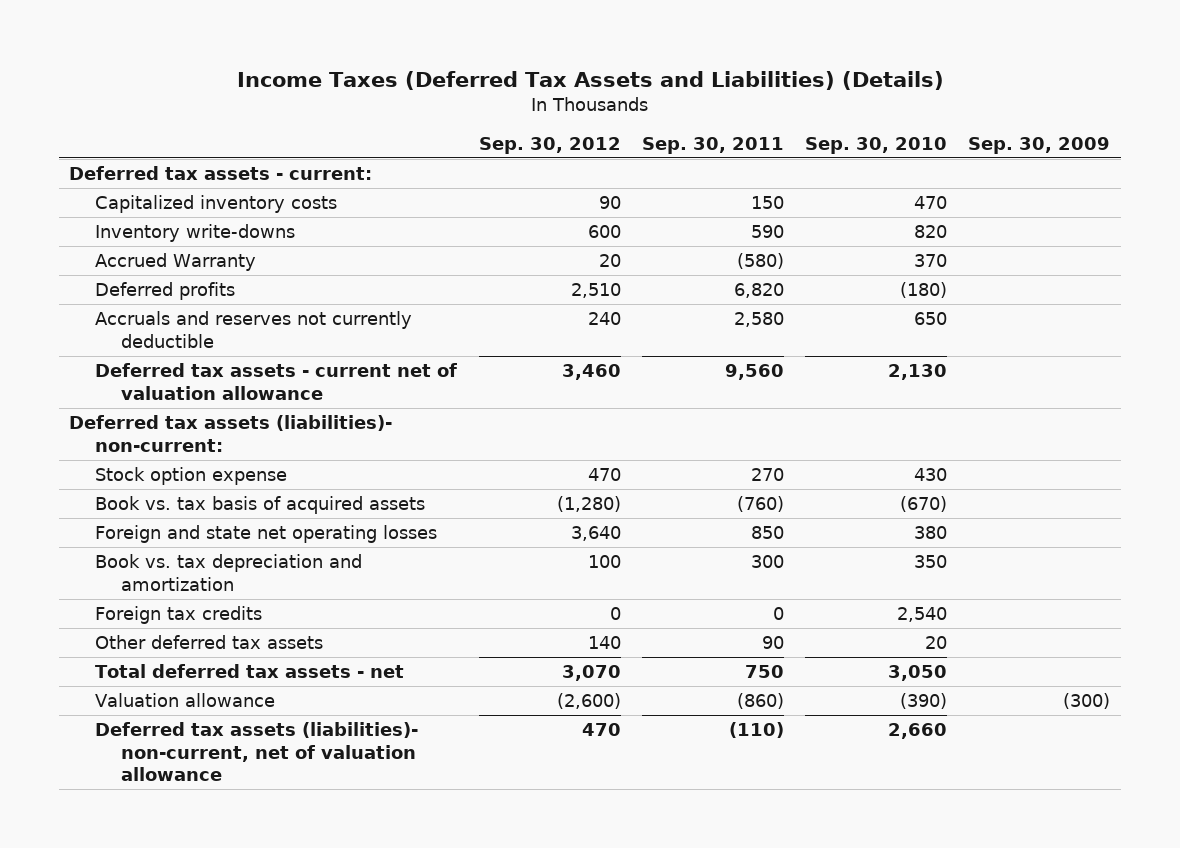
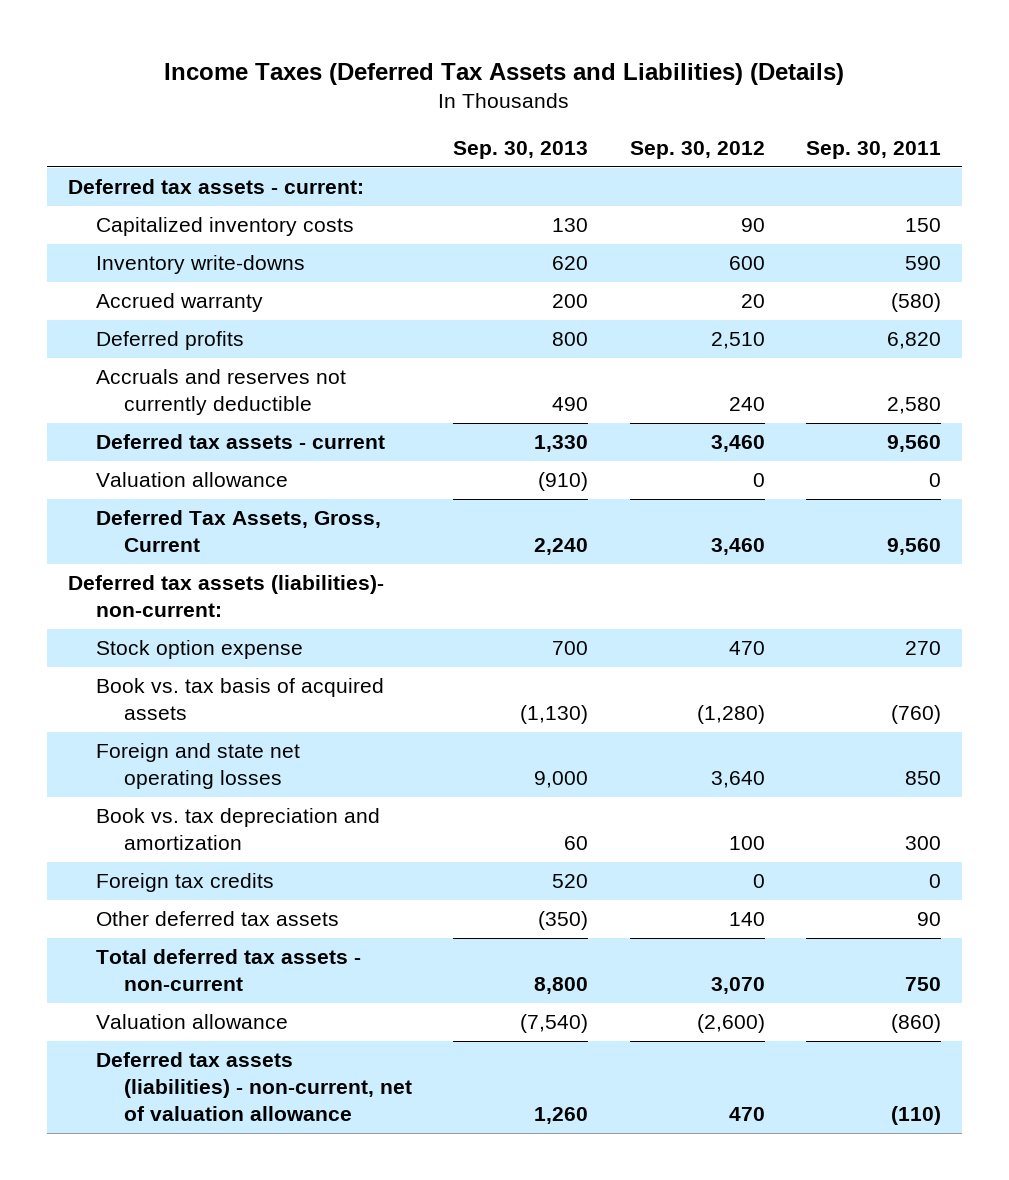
[804,136,947,154] Sep. 30, 2010 -> none
[968,136,1111,154] Sep. 30, 2009 -> none
none -> [453,141,589,160] Sep. 30, 2013
[95,252,257,271] Accrued Warranty -> [96,293,264,313] Accrued warranty
[95,362,458,400] Deferred tax assets - current net of valuation allowance -> [96,434,386,450] Deferred tax assets - current
none -> [96,472,289,488] Valuation allowance
none -> [96,510,382,553] Deferred Tax Assets, Gross, Current
[95,663,405,678] Total deferred tax assets - net -> [96,949,362,992] Total deferred tax assets - non-current
[95,721,419,782] Deferred tax assets (liabilities)- non-current, net of valuation allowance -> [96,1052,413,1122] Deferred tax assets (liabilities) - non-current, net of valuation allowance

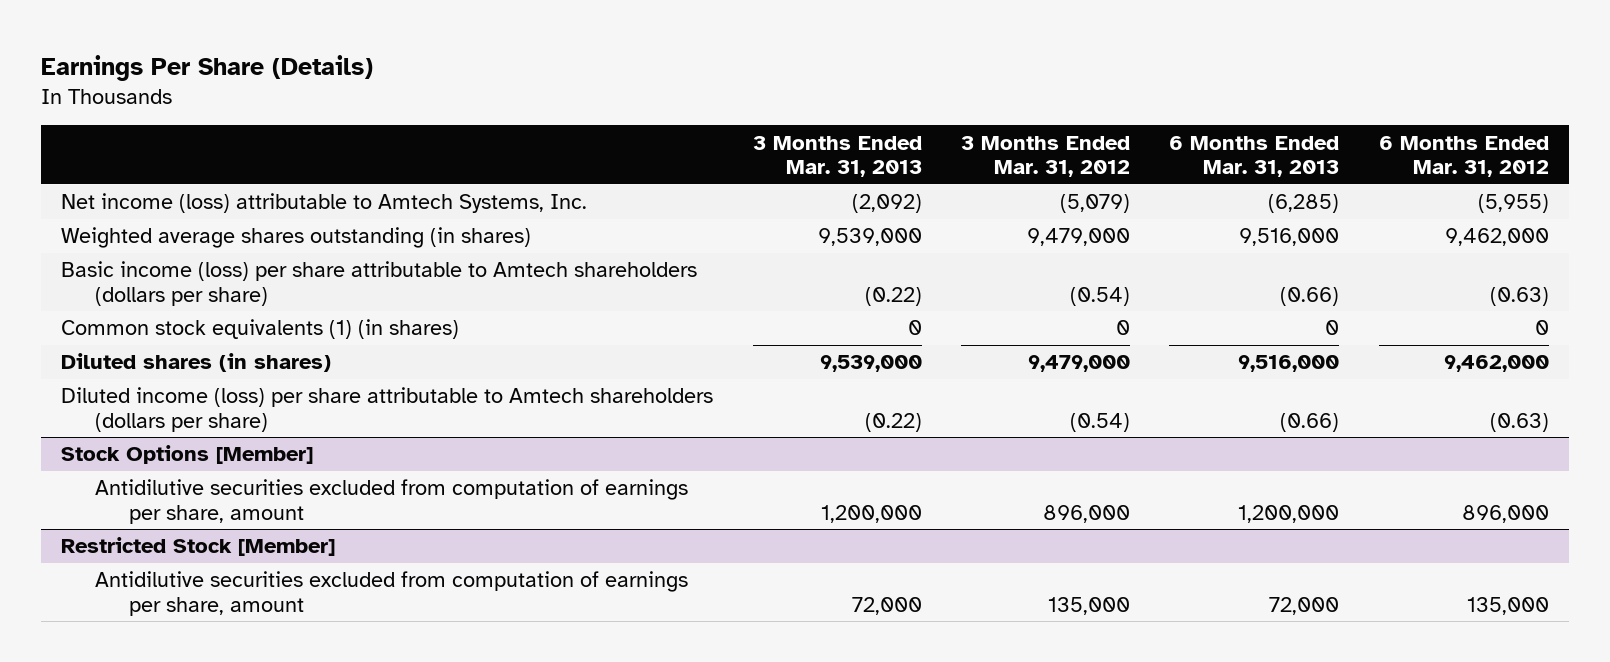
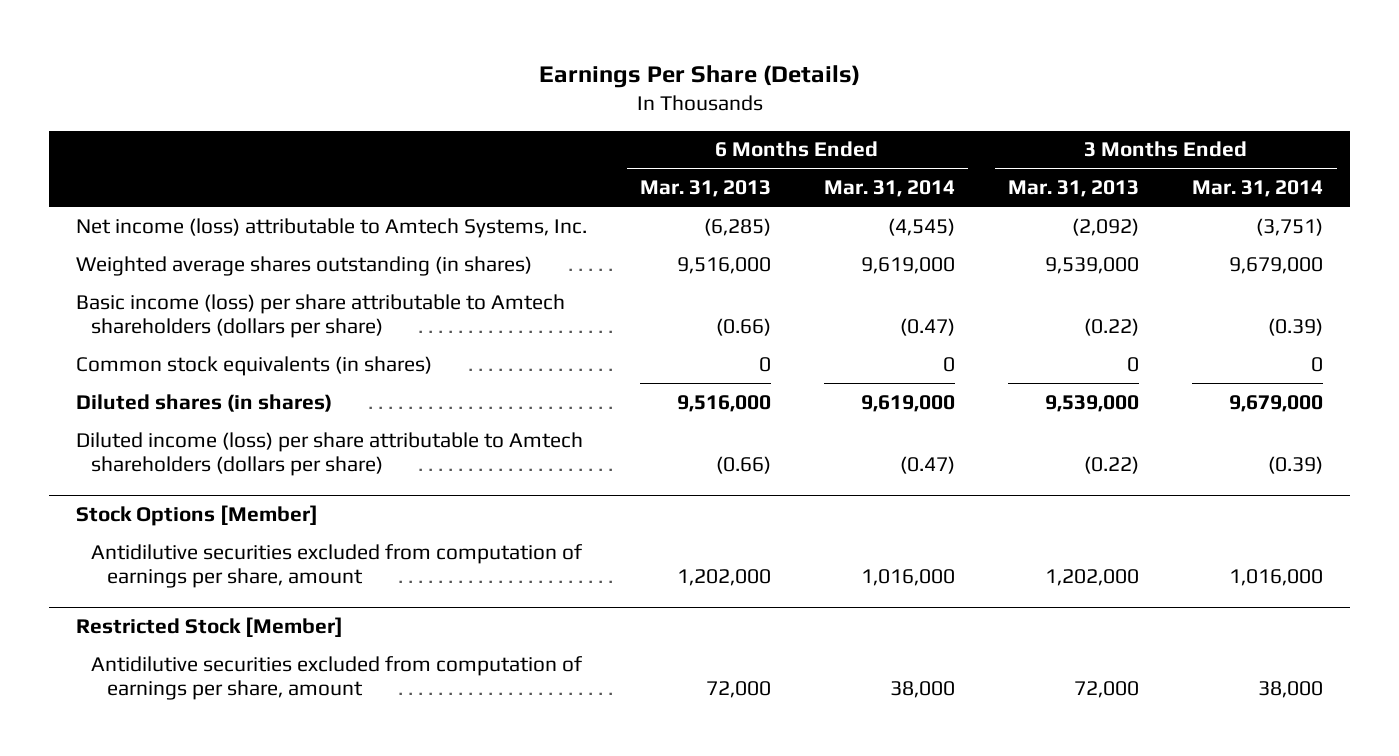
[961,135,1131,178] 3 Months Ended Mar. 31, 2012 -> none
[1378,135,1549,178] 6 Months Ended Mar. 31, 2012 -> none
none -> [824,180,956,198] Mar. 31, 2014
none -> [1192,180,1324,198] Mar. 31, 2014
[61,319,460,340] Common stock equivalents (1) (in shares) -> [75,355,432,376] Common stock equivalents (in shares)
[820,504,922,523] 1,200,000 -> [1045,568,1140,586] 1,202,000
[1238,504,1340,523] 1,200,000 -> [676,568,771,586] 1,202,000

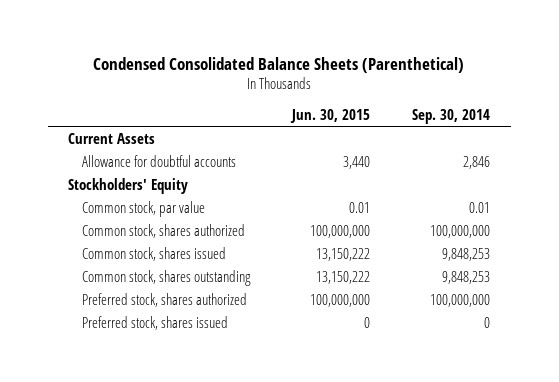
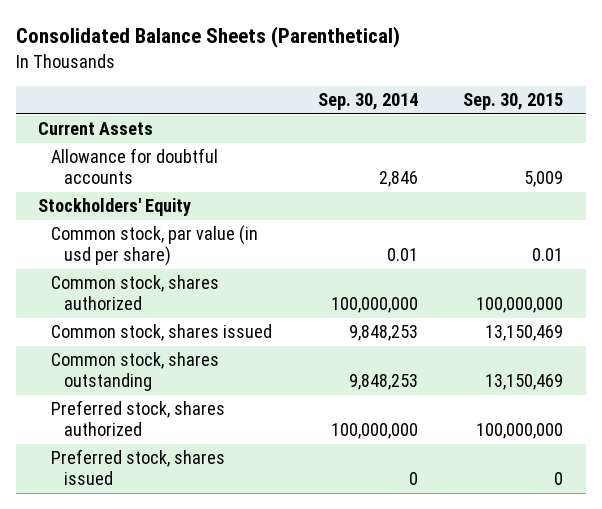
[93,56,465,73] Condensed Consolidated Balance Sheets (Parenthetical) -> [15,26,400,49] Consolidated Balance Sheets (Parenthetical)
[290,109,371,124] Jun. 30, 2015 -> none
none -> [463,92,564,110] Sep. 30, 2015
[82,200,206,217] Common stock, par value -> [51,225,259,267] Common stock, par value (in usd per share)

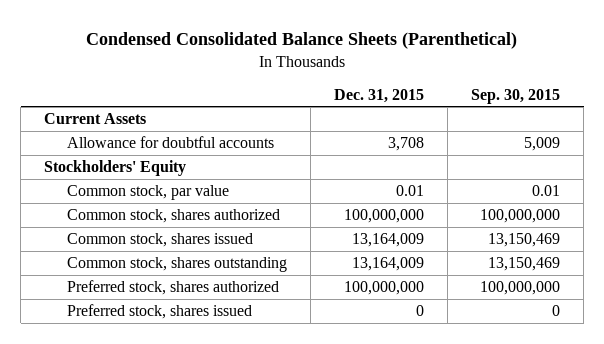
[15,26,400,49] Consolidated Balance Sheets (Parenthetical) -> [86,32,518,50] Condensed Consolidated Balance Sheets (Parenthetical)
[317,92,418,110] Sep. 30, 2014 -> none
none -> [333,88,424,103] Dec. 31, 2015
[51,225,259,267] Common stock, par value (in usd per share) -> [66,184,229,200] Common stock, par value

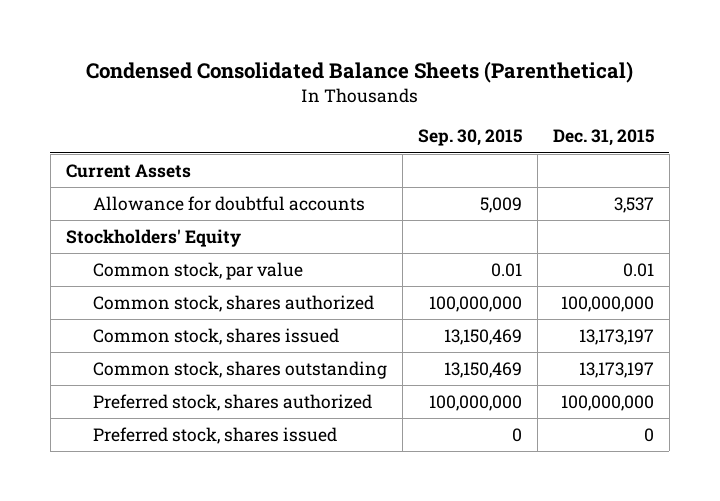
[387,136,424,151] 3,708 -> [614,197,655,214] 3,537
[351,232,424,247] 13,164,009 -> [579,329,655,346] 13,173,197
[351,256,424,271] 13,164,009 -> [579,362,655,379] 13,173,197

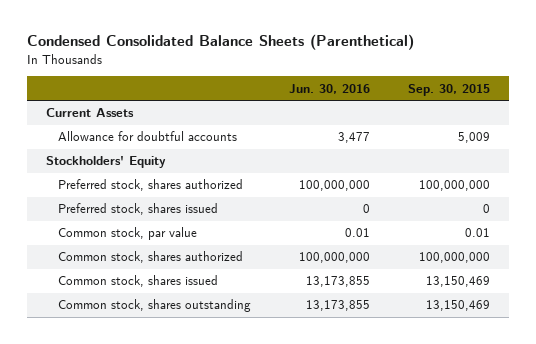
[553,129,655,147] Dec. 31, 2015 -> none
none -> [289,83,371,94] Jun. 30, 2016
[93,394,373,412] Preferred stock, shares authorized -> [58,179,244,192] Preferred stock, shares authorized
[93,427,338,445] Preferred stock, shares issued -> [58,203,219,216] Preferred stock, shares issued

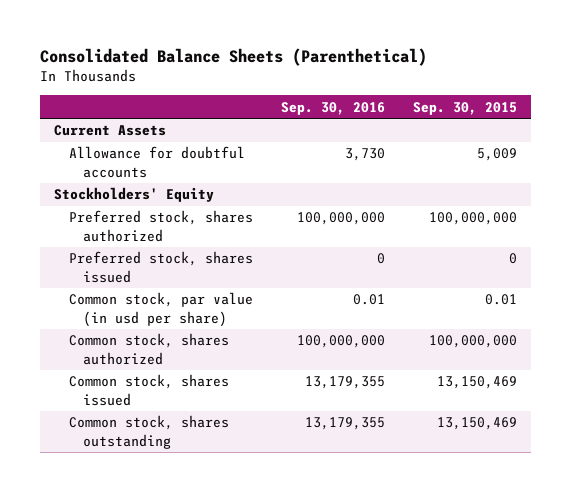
[26,34,414,51] Condensed Consolidated Balance Sheets (Parenthetical) -> [39,47,427,66] Consolidated Balance Sheets (Parenthetical)
[289,83,371,94] Jun. 30, 2016 -> none
none -> [280,101,385,115] Sep. 30, 2016
[58,227,198,241] Common stock, par value -> [68,292,253,327] Common stock, par value (in usd per share)

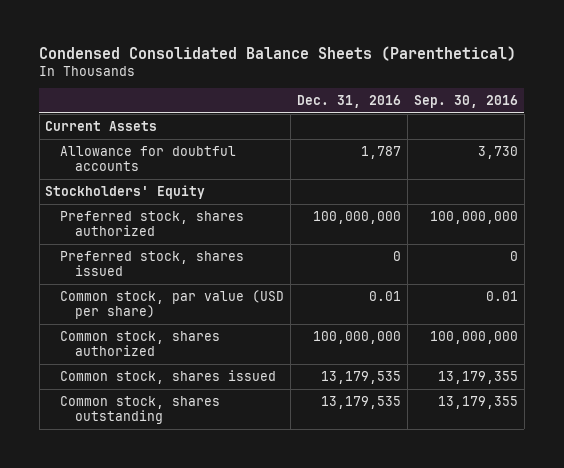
[39,47,427,66] Consolidated Balance Sheets (Parenthetical) -> [39,45,517,61] Condensed Consolidated Balance Sheets (Parenthetical)
[413,101,518,115] Sep. 30, 2015 -> none
none -> [297,95,402,109] Dec. 31, 2016
[68,292,253,327] Common stock, par value (in usd per share) -> [60,289,285,320] Common stock, par value (USD per share)

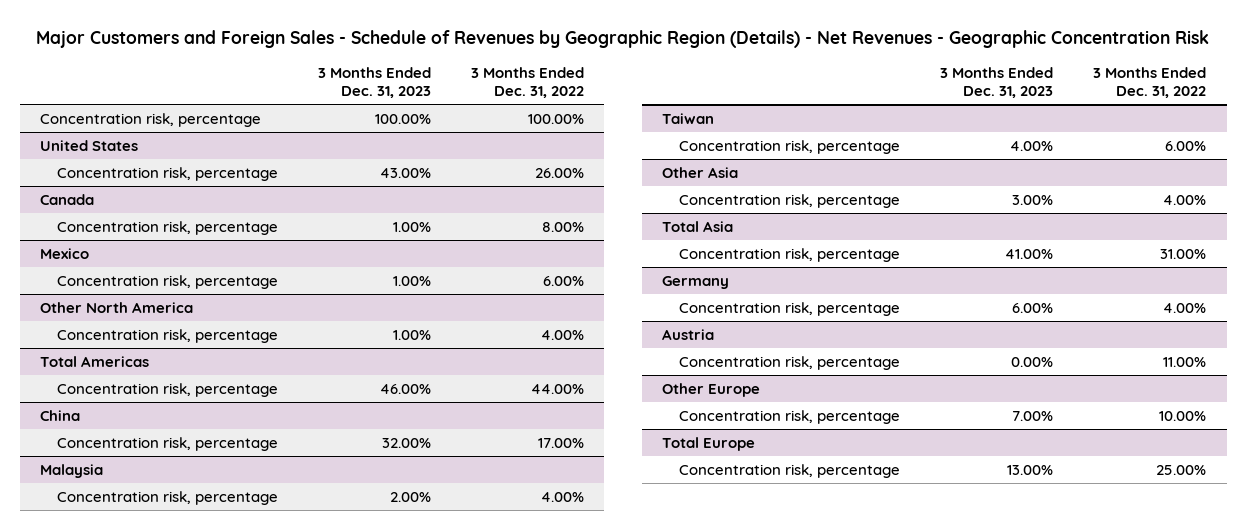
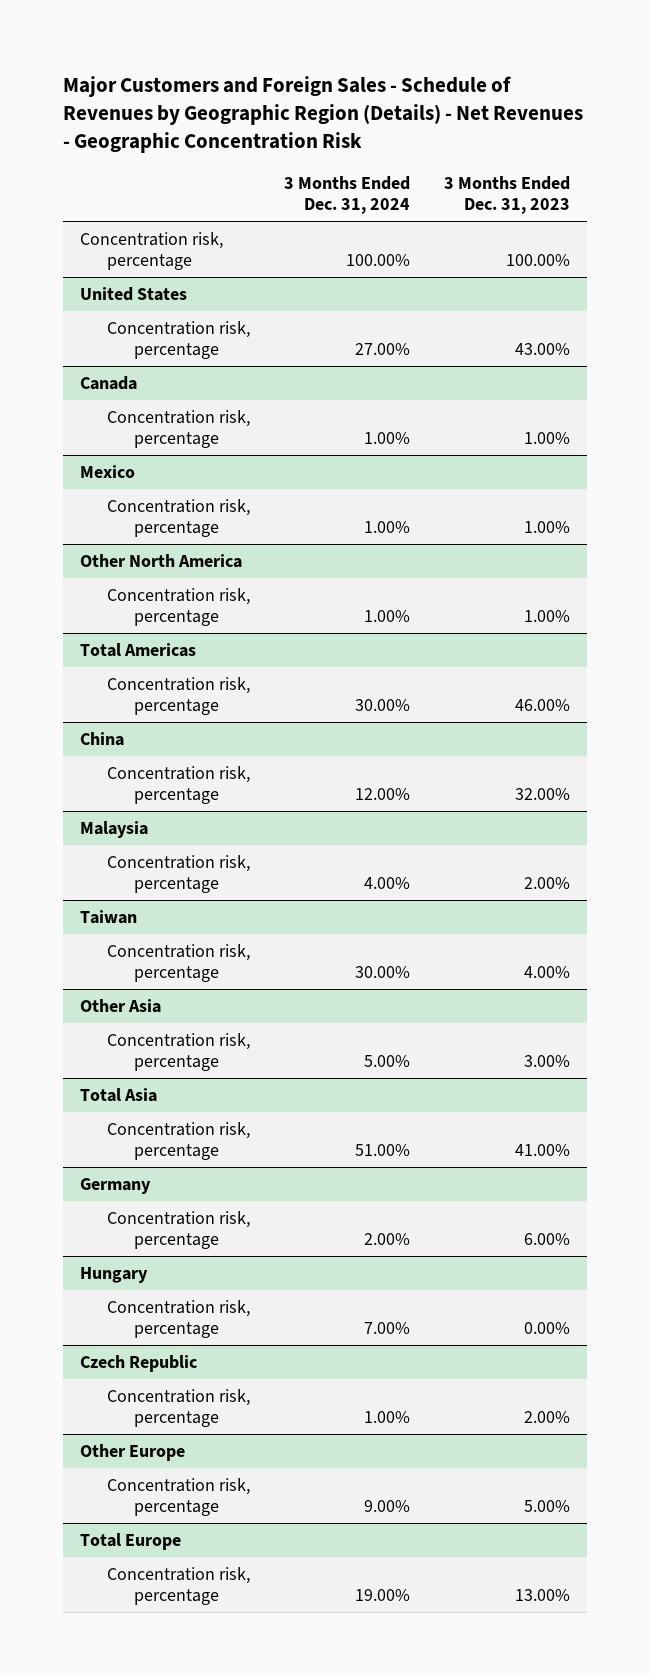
[471,66,585,99] 3 Months Ended Dec. 31, 2022 -> none
none -> [284,176,411,215] 3 Months Ended Dec. 31, 2024
[662,329,715,341] Austria -> [80,1266,149,1283] Hungary
none -> [80,1354,198,1372] Czech Republic
none -> [106,1388,250,1427] Concentration risk, percentage
[1012,411,1054,422] 7.00% -> [524,1499,571,1512] 5.00%

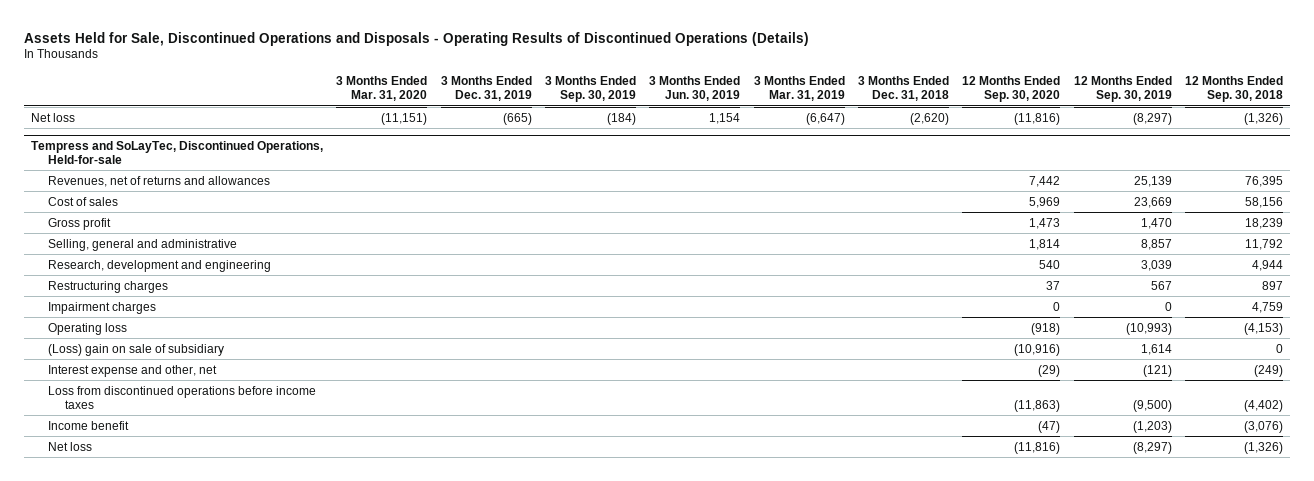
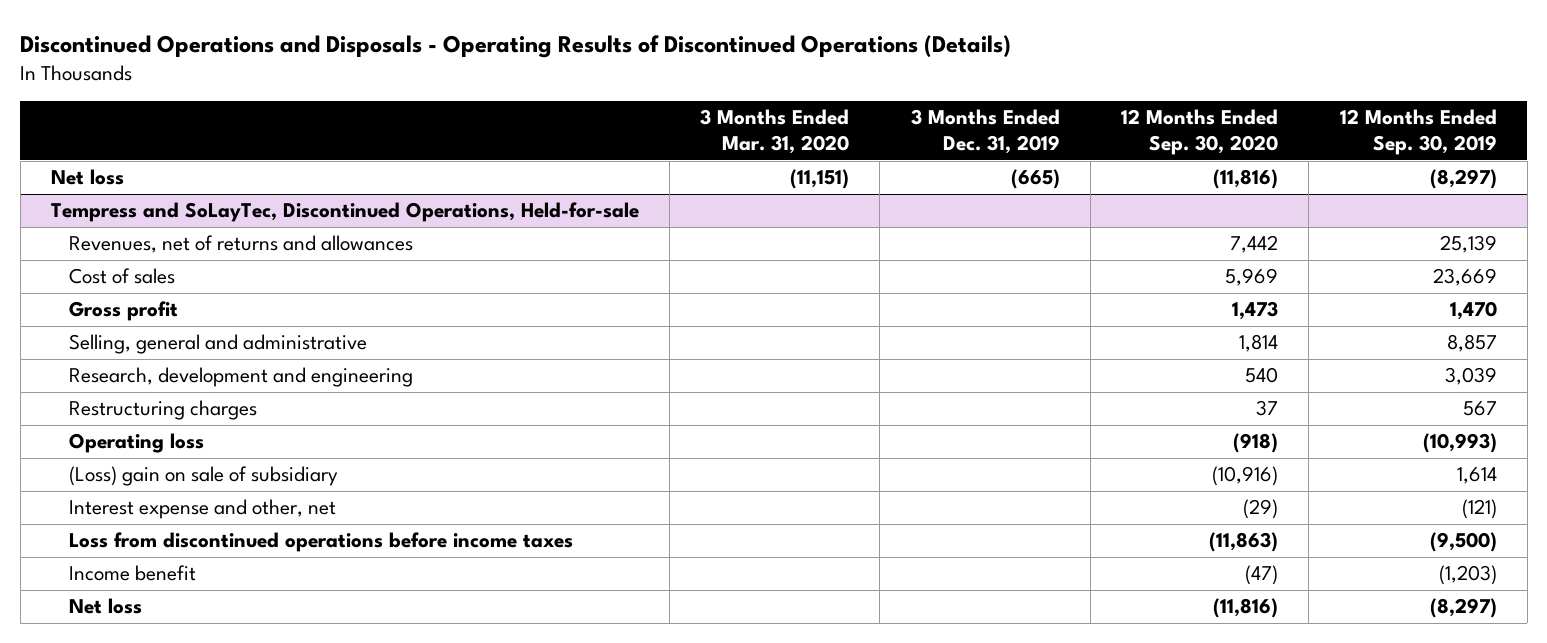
[24,31,810,46] Assets Held for Sale, Discontinued Operations and Disposals - Operating Results of Discontinued Operations (Details) -> [20,35,1012,59] Discontinued Operations and Disposals - Operating Results of Discontinued Operations (Details)
[544,76,636,103] 3 Months Ended Sep. 30, 2019 -> none
[649,76,741,102] 3 Months Ended Jun. 30, 2019 -> none
[753,76,845,102] 3 Months Ended Mar. 31, 2019 -> none
[857,76,949,102] 3 Months Ended Dec. 31, 2018 -> none
[1184,76,1283,103] 12 Months Ended Sep. 30, 2018 -> none
[47,301,156,314] Impairment charges -> none

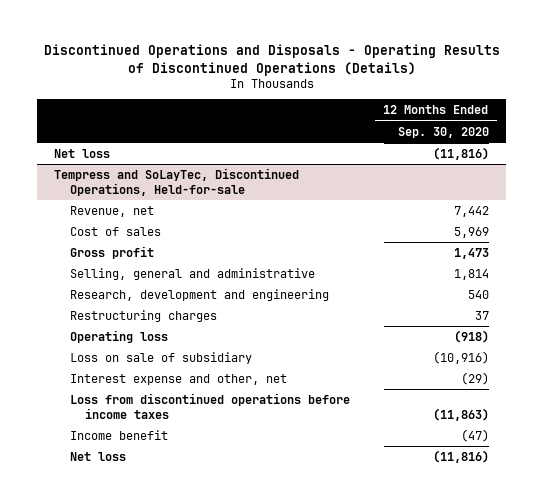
[700,109,850,155] 3 Months Ended Mar. 31, 2020 -> none
[910,109,1060,155] 3 Months Ended Dec. 31, 2019 -> none
[1339,109,1497,156] 12 Months Ended Sep. 30, 2019 -> none
[69,235,414,254] Revenues, net of returns and allowances -> [69,205,154,217] Revenue, net
[69,466,339,487] (Loss) gain on sale of subsidiary -> [69,351,252,364] Loss on sale of subsidiary

